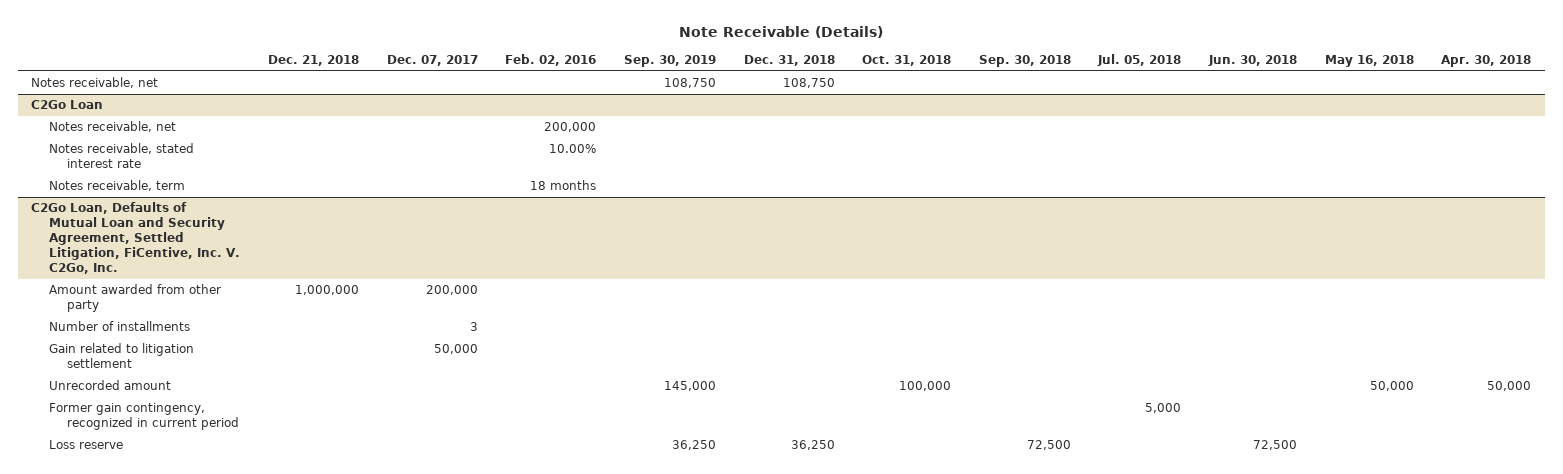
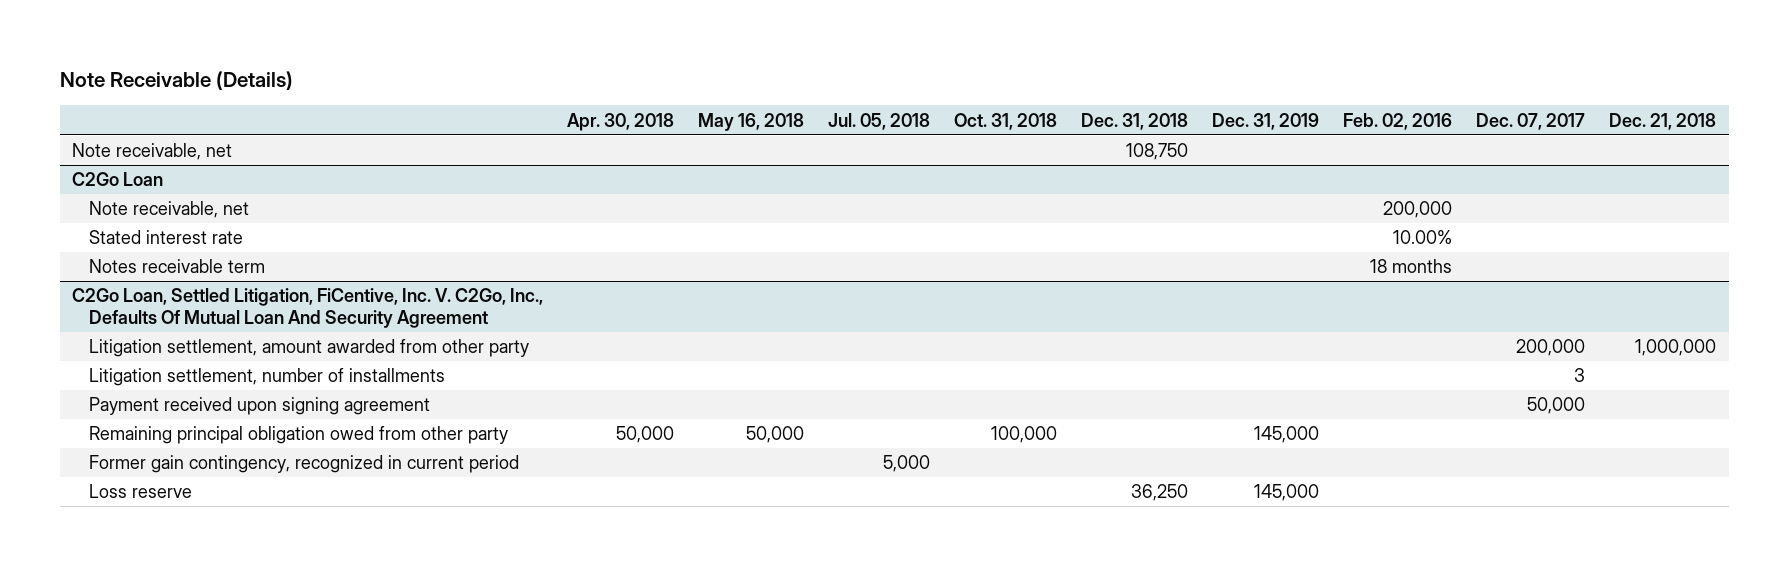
[623,55,716,68] Sep. 30, 2019 -> none
[978,55,1071,68] Sep. 30, 2018 -> none
[1208,55,1298,67] Jun. 30, 2018 -> none
none -> [1212,112,1320,130] Dec. 31, 2019
[31,77,159,89] Notes receivable, net -> [71,143,232,161] Note receivable, net
[49,121,177,133] Notes receivable, net -> [89,201,250,219] Note receivable, net
[49,143,195,169] Notes receivable, stated interest rate -> [89,230,244,245] Stated interest rate
[49,180,186,192] Notes receivable, term -> [89,259,266,274] Notes receivable term
[31,202,241,275] C2Go Loan, Defaults of Mutual Loan and Security Agreement, Settled Litigation, FiCentive, Inc. V. C2Go, Inc. -> [71,288,543,328] C2Go Loan, Settled Litigation, FiCentive, Inc. V. C2Go, Inc., Defaults Of Mutual Loan And Security Agreement
[49,284,222,313] Amount awarded from other party -> [89,339,530,358] Litigation settlement, amount awarded from other party
[49,321,191,332] Number of installments -> [89,368,446,387] Litigation settlement, number of installments
[49,343,195,369] Gain related to litigation settlement -> [89,397,431,416] Payment received upon signing agreement
[49,380,172,391] Unrecorded amount -> [89,426,509,445] Remaining principal obligation owed from other party

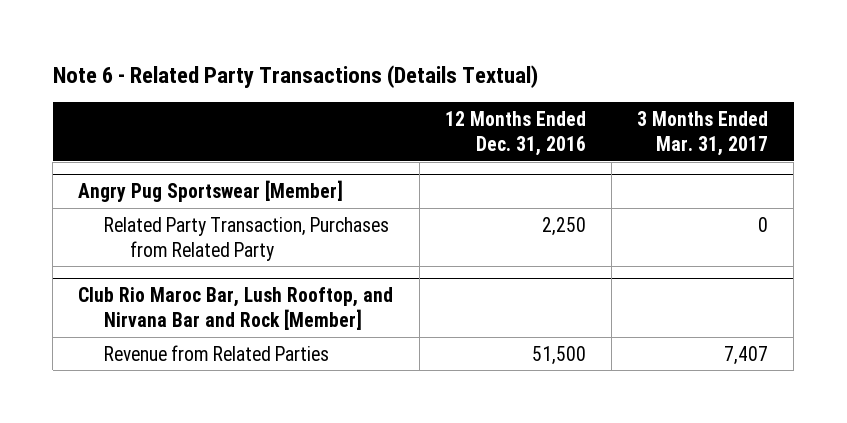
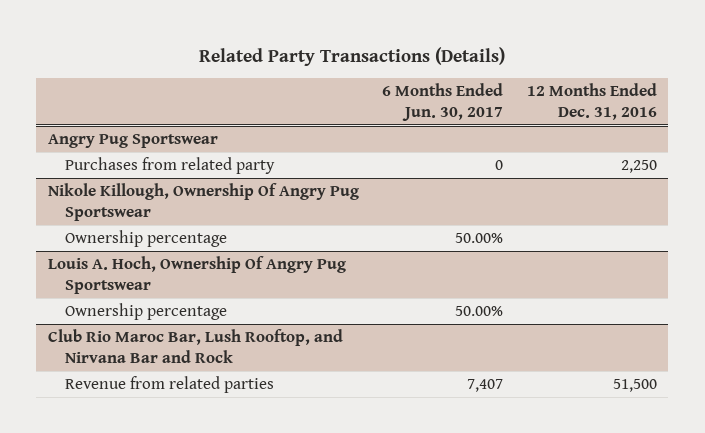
[52,64,538,88] Note 6 - Related Party Transactions (Details Textual) -> [199,46,506,66] Related Party Transactions (Details)
[637,110,769,156] 3 Months Ended Mar. 31, 2017 -> none
none -> [382,83,504,121] 6 Months Ended Jun. 30, 2017
[78,180,344,203] Angry Pug Sportswear [Member] -> [47,134,218,149] Angry Pug Sportswear
[103,216,389,261] Related Party Transaction, Purchases from Related Party -> [64,157,275,175] Purchases from related party
none -> [47,183,359,221] Nikole Killough, Ownership Of Angry Pug Sportswear
none -> [64,230,227,248] Ownership percentage
none -> [47,256,346,294] Louis A. Hoch, Ownership Of Angry Pug Sportswear
none -> [64,303,227,321] Ownership percentage
[78,287,394,331] Club Rio Maroc Bar, Lush Rooftop, and Nirvana Bar and Rock [Member] -> [47,329,343,363] Club Rio Maroc Bar, Lush Rooftop, and Nirvana Bar and Rock
[103,344,329,361] Revenue from Related Parties -> [64,376,274,394] Revenue from related parties

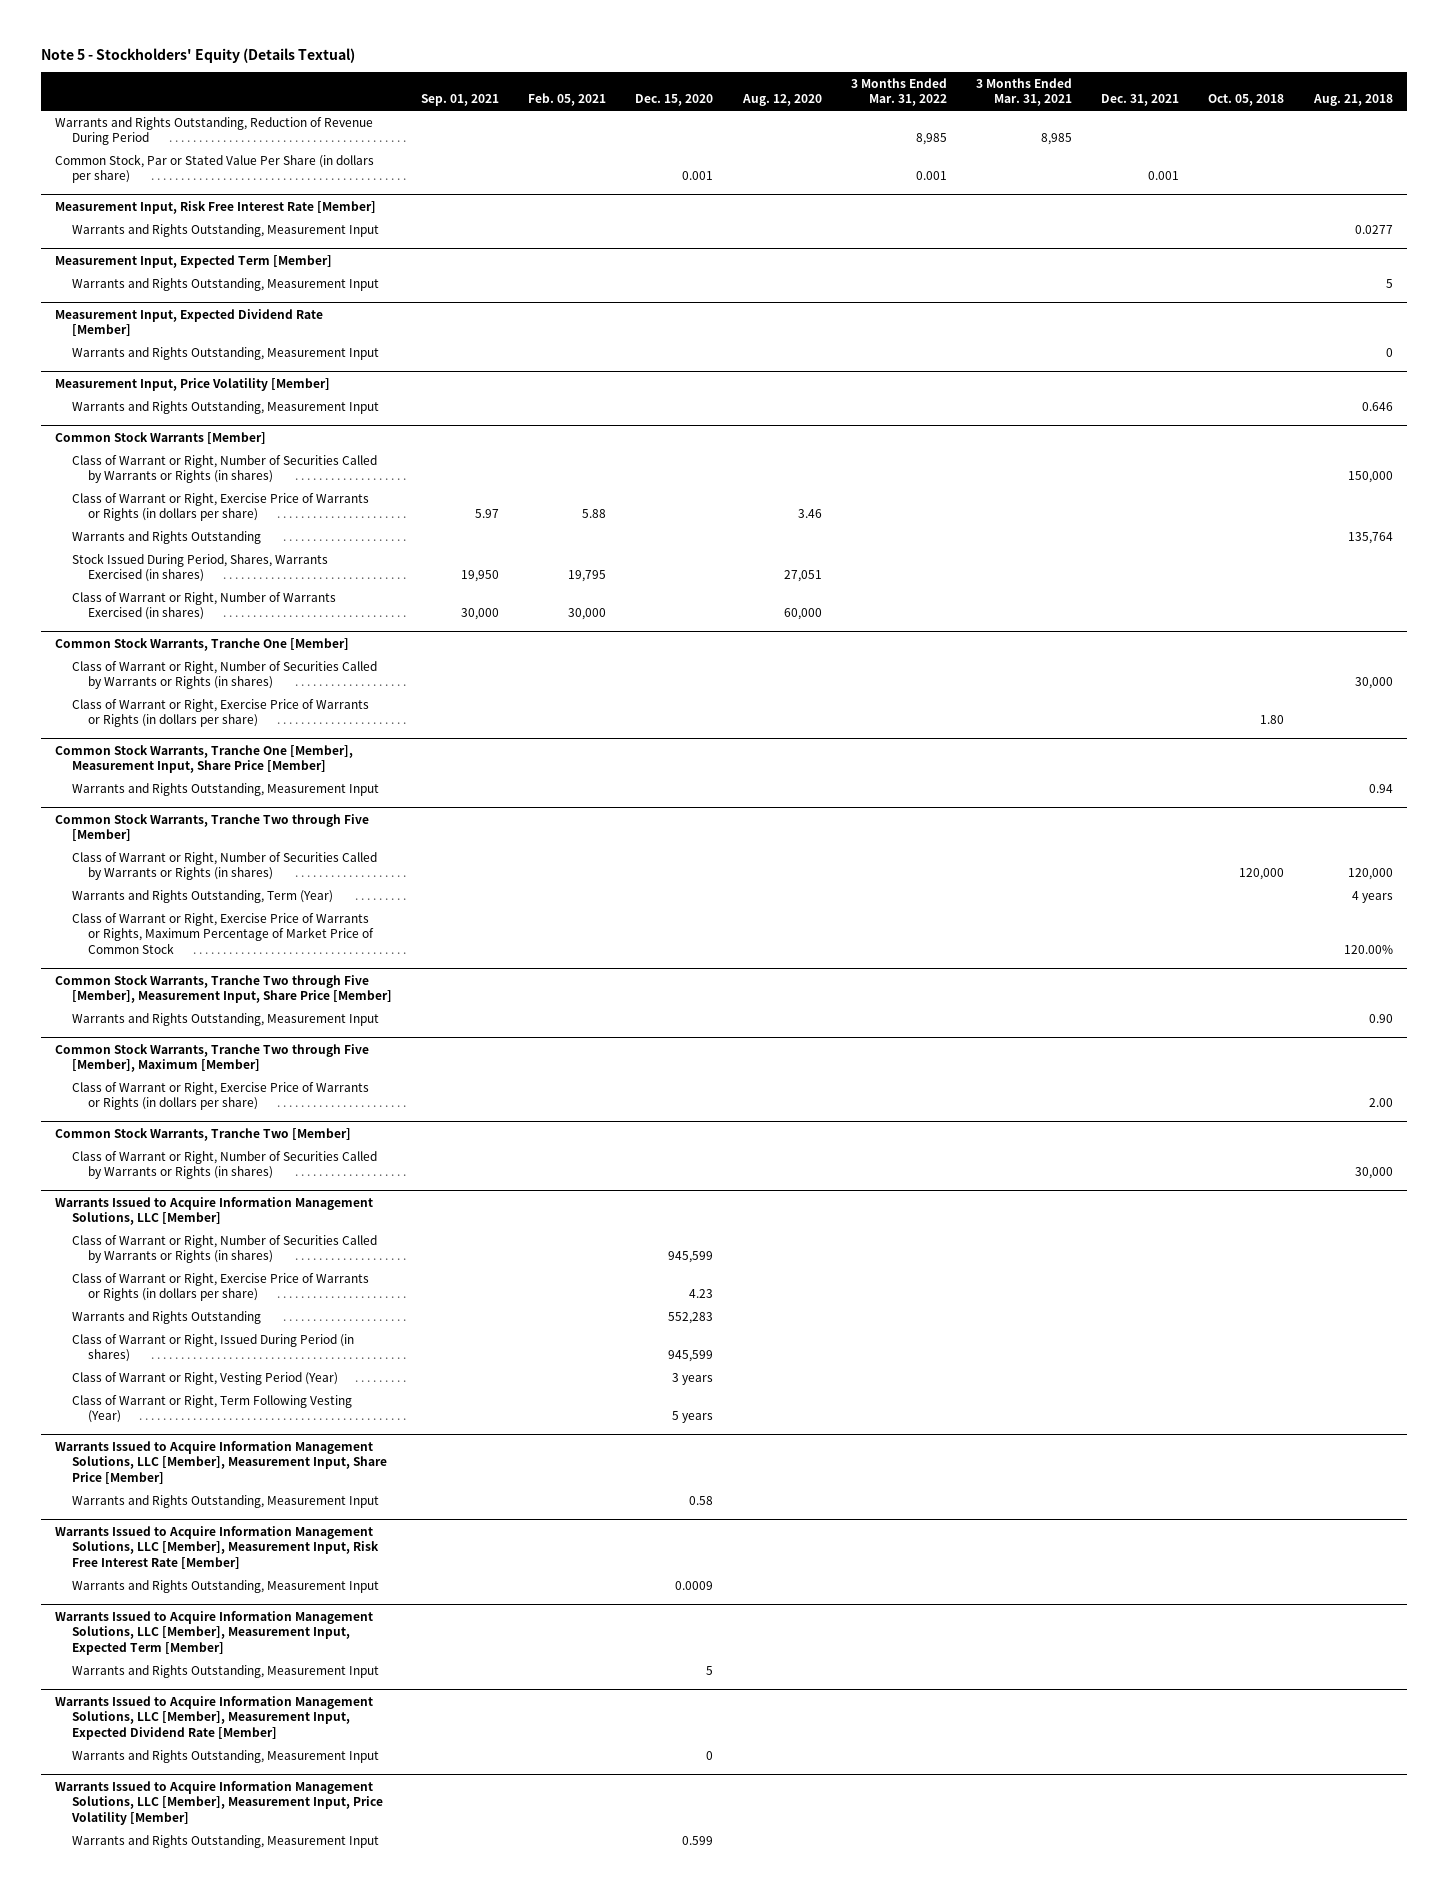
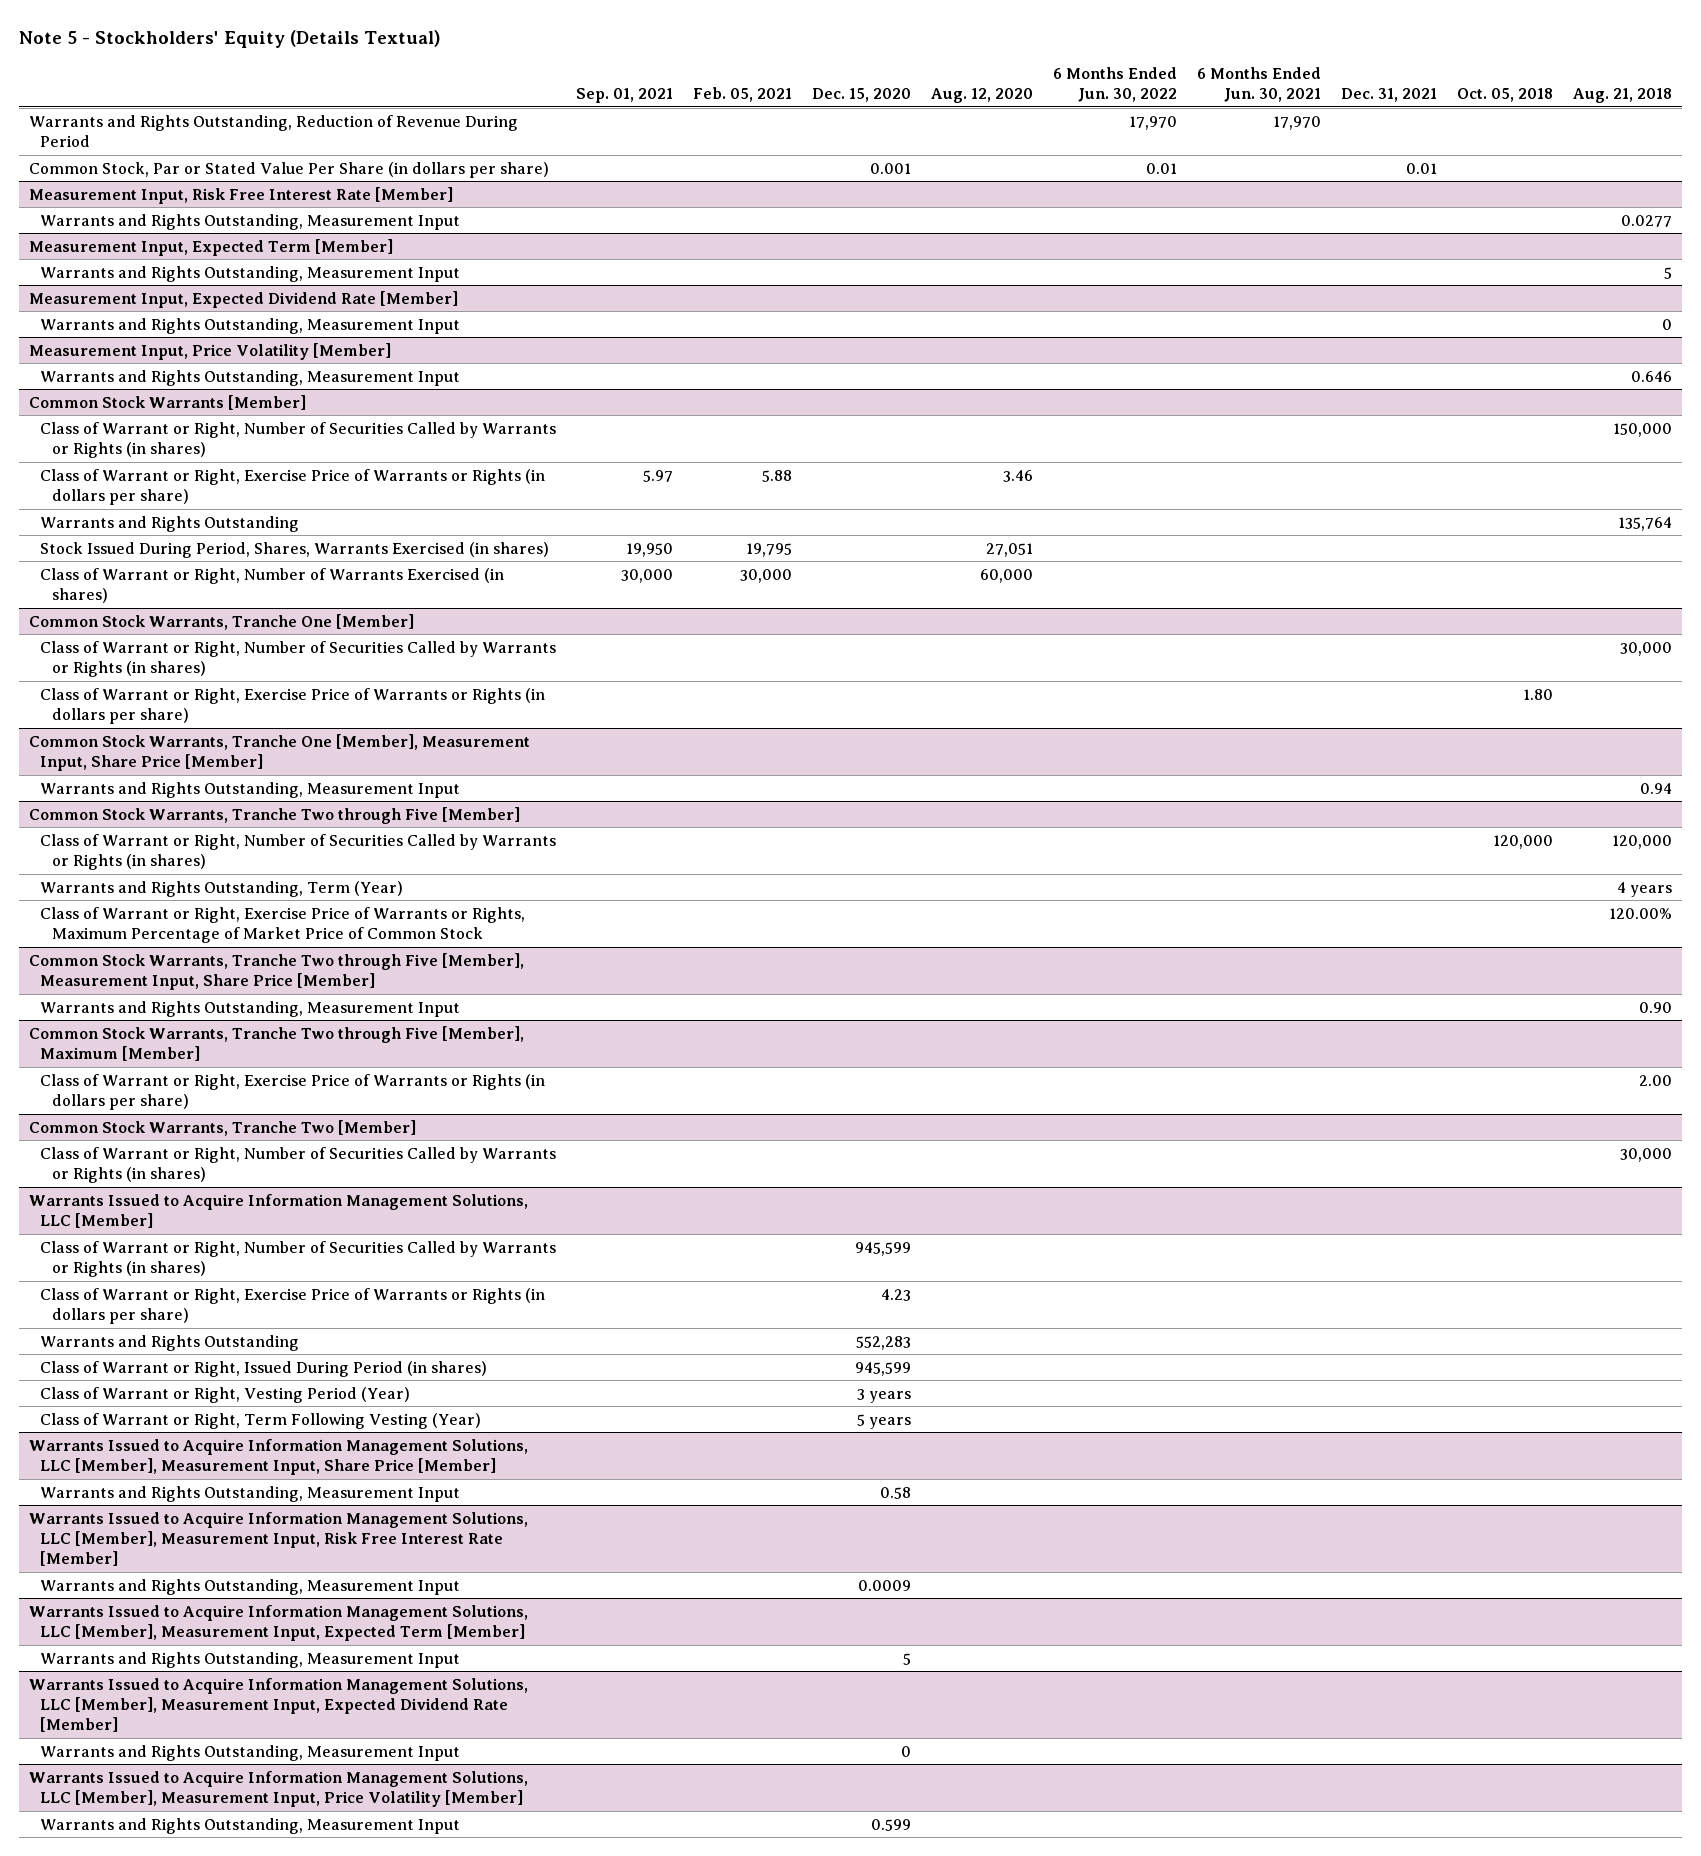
[850,77,947,107] 3 Months Ended Mar. 31, 2022 -> none
[976,77,1073,107] 3 Months Ended Mar. 31, 2021 -> none
none -> [1053,67,1178,103] 6 Months Ended Jun. 30, 2022
none -> [1197,67,1322,103] 6 Months Ended Jun. 30, 2021
[1148,171,1180,181] 0.001 -> [1406,162,1438,174] 0.01

